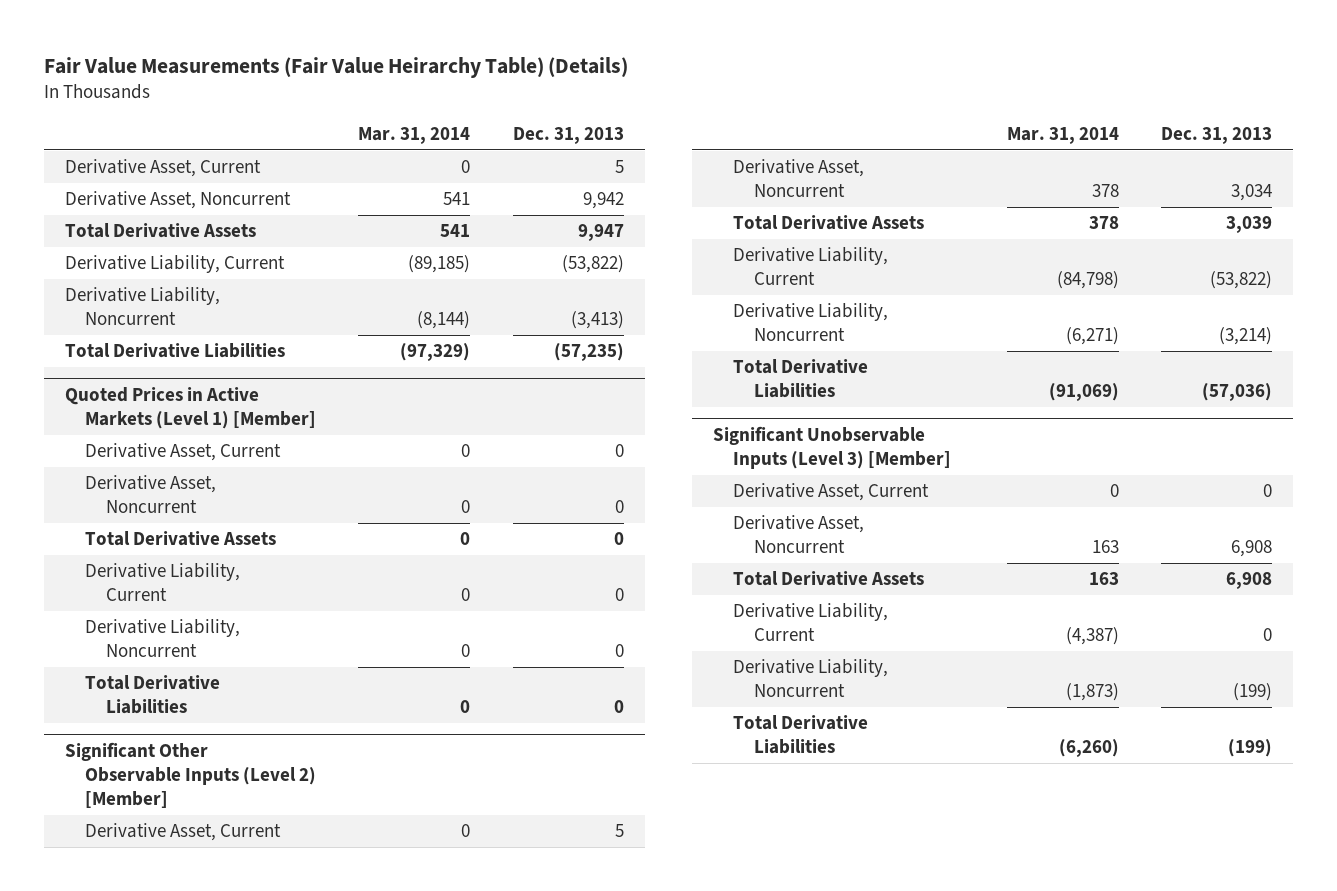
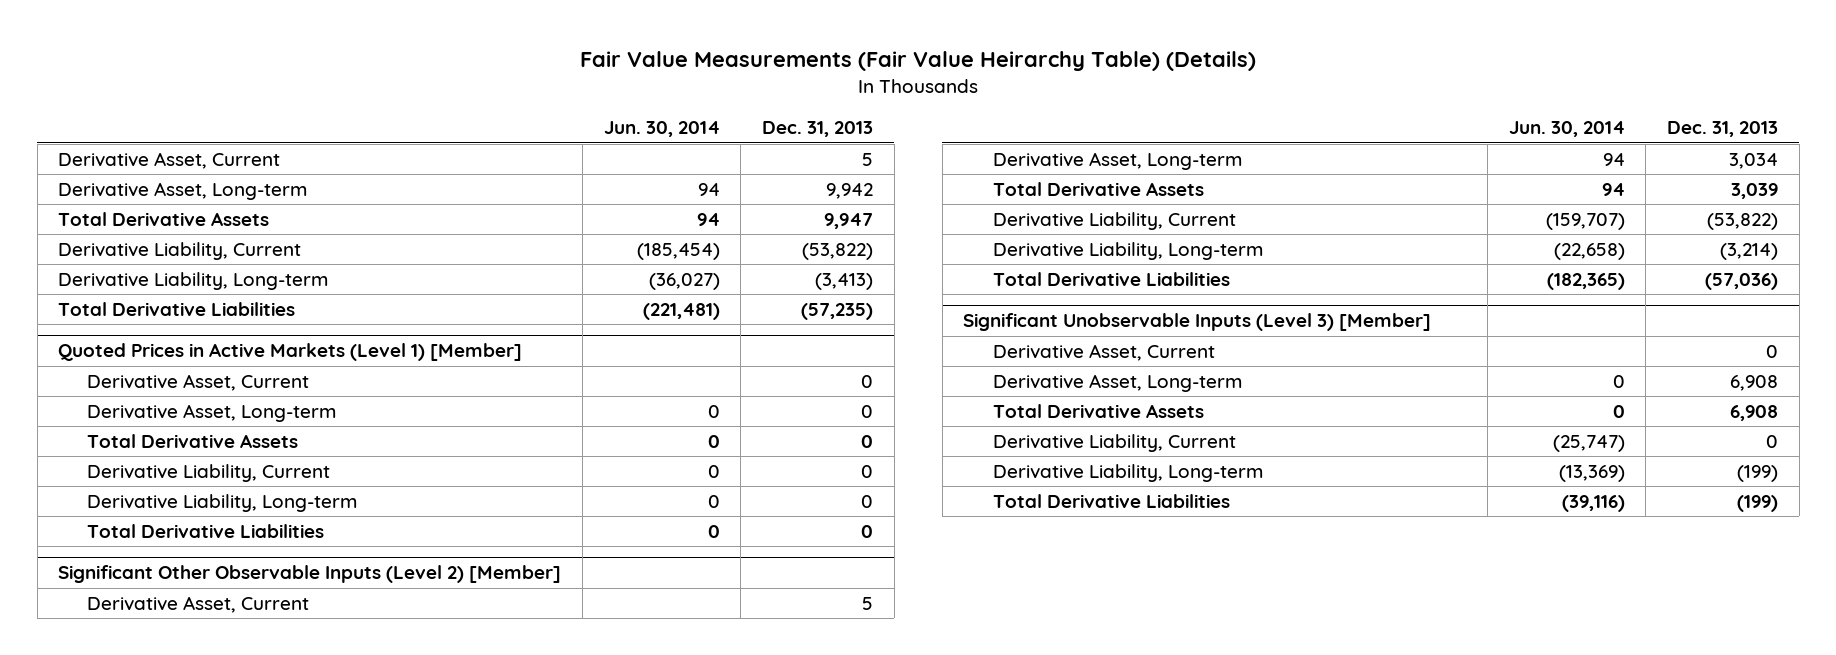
[358,126,471,144] Mar. 31, 2014 -> none
none -> [603,121,720,138] Jun. 30, 2014
[64,191,291,210] Derivative Asset, Noncurrent -> [58,182,308,201] Derivative Asset, Long-term
[64,287,220,326] Derivative Liability, Noncurrent -> [58,272,329,291] Derivative Liability, Long-term
[85,475,217,514] Derivative Asset, Noncurrent -> [87,404,337,423] Derivative Asset, Long-term
[85,619,241,658] Derivative Liability, Noncurrent -> [87,494,358,513] Derivative Liability, Long-term
[733,159,865,198] Derivative Asset, Noncurrent -> [992,152,1242,171] Derivative Asset, Long-term
[733,303,889,342] Derivative Liability, Noncurrent -> [992,242,1263,261] Derivative Liability, Long-term
[733,515,865,554] Derivative Asset, Noncurrent -> [992,374,1242,393] Derivative Asset, Long-term
[733,659,889,698] Derivative Liability, Noncurrent -> [992,464,1263,483] Derivative Liability, Long-term

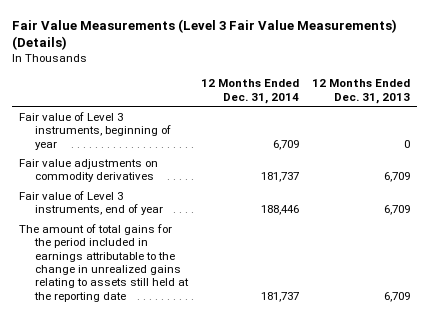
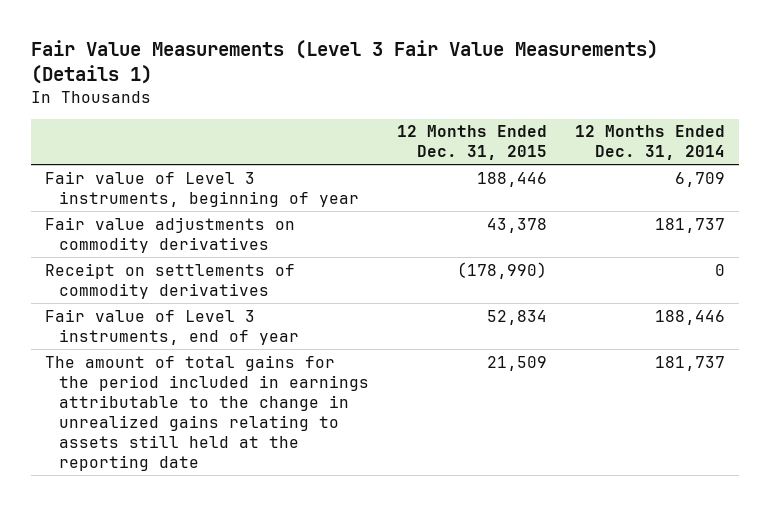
[12,18,398,51] Fair Value Measurements (Level 3 Fair Value Measurements) (Details) -> [31,40,659,85] Fair Value Measurements (Level 3 Fair Value Measurements) (Details 1)
[312,79,411,104] 12 Months Ended Dec. 31, 2013 -> none
none -> [397,125,548,161] 12 Months Ended Dec. 31, 2015
none -> [45,262,296,299] Receipt on settlements of commodity derivatives

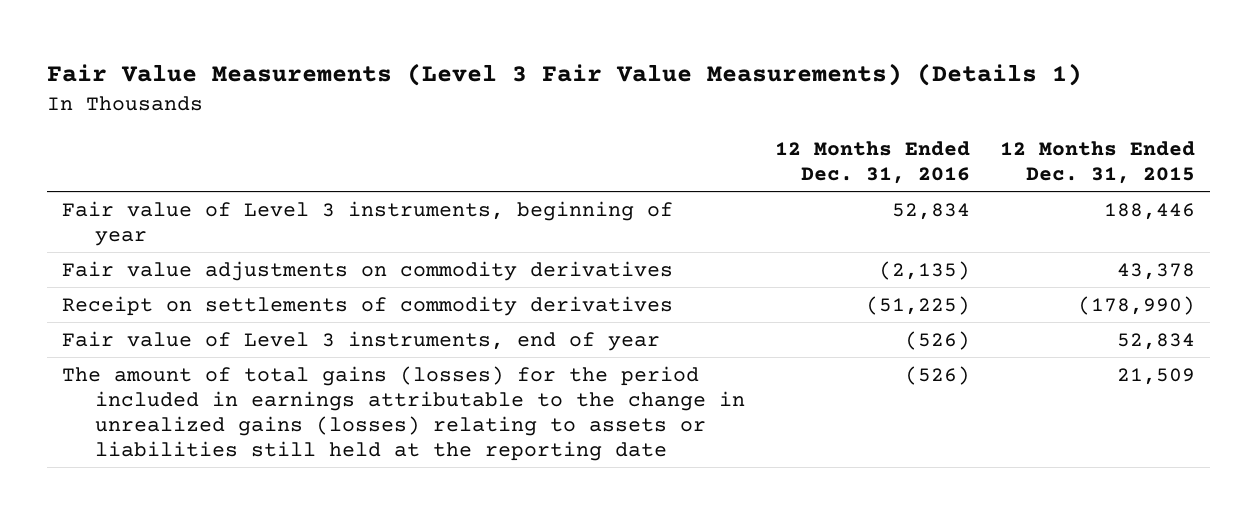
[575,125,726,161] 12 Months Ended Dec. 31, 2014 -> none
none -> [775,141,971,185] 12 Months Ended Dec. 31, 2016
[45,354,369,472] The amount of total gains for the period included in earnings attributable to the change in unrealized gains relating to assets still held at the reporting date -> [61,365,746,461] The amount of total gains (losses) for the period included in earnings attributable to the change in unrealized gains (losses) relating to assets or liabilities still held at the reporting date

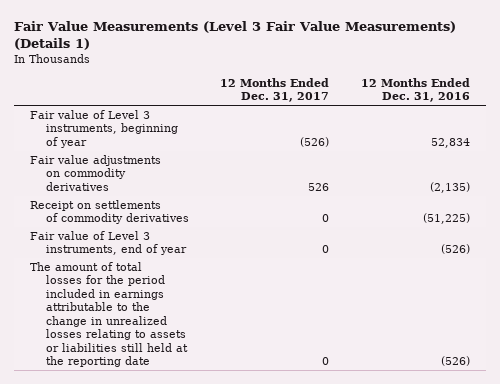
[1000,141,1196,185] 12 Months Ended Dec. 31, 2015 -> none
none -> [220,77,330,103] 12 Months Ended Dec. 31, 2017
[61,365,746,461] The amount of total gains (losses) for the period included in earnings attributable to the change in unrealized gains (losses) relating to assets or liabilities still held at the reporting date -> [29,261,188,368] The amount of total losses for the period included in earnings attributable to the change in unrealized losses relating to assets or liabilities still held at the reporting date

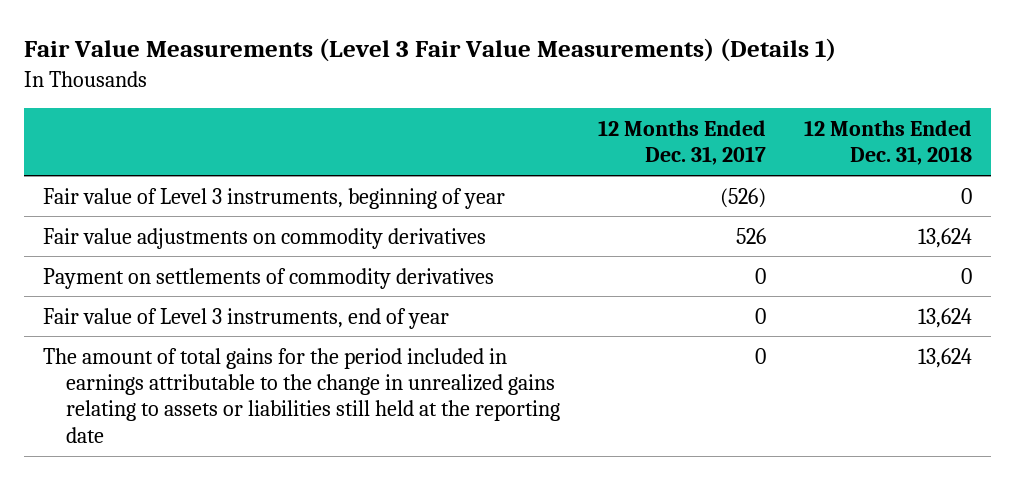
[361,77,471,103] 12 Months Ended Dec. 31, 2016 -> none
none -> [804,119,973,166] 12 Months Ended Dec. 31, 2018
[29,199,189,225] Receipt on settlements of commodity derivatives -> [42,267,494,289] Payment on settlements of commodity derivatives
[29,261,188,368] The amount of total losses for the period included in earnings attributable to the change in unrealized losses relating to assets or liabilities still held at the reporting date -> [42,347,560,443] The amount of total gains for the period included in earnings attributable to the change in unrealized gains relating to assets or liabilities still held at the reporting date

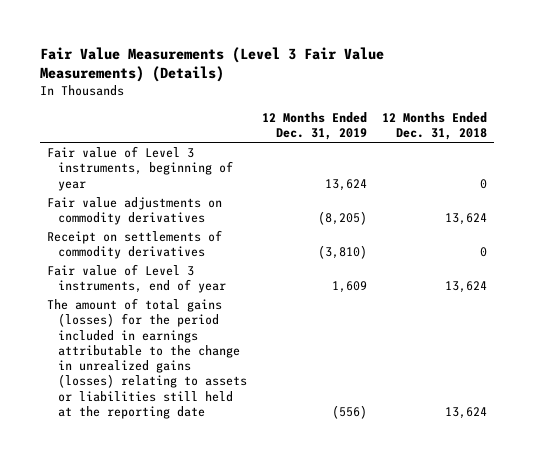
[23,38,836,63] Fair Value Measurements (Level 3 Fair Value Measurements) (Details 1) -> [39,46,384,83] Fair Value Measurements (Level 3 Fair Value Measurements) (Details)
[597,119,766,166] 12 Months Ended Dec. 31, 2017 -> none
none -> [262,111,368,140] 12 Months Ended Dec. 31, 2019
[42,267,494,289] Payment on settlements of commodity derivatives -> [46,229,222,260] Receipt on settlements of commodity derivatives
[42,347,560,443] The amount of total gains for the period included in earnings attributable to the change in unrealized gains relating to assets or liabilities still held at the reporting date -> [46,297,248,420] The amount of total gains (losses) for the period included in earnings attributable to the change in unrealized gains (losses) relating to assets or liabilities still held at the reporting date

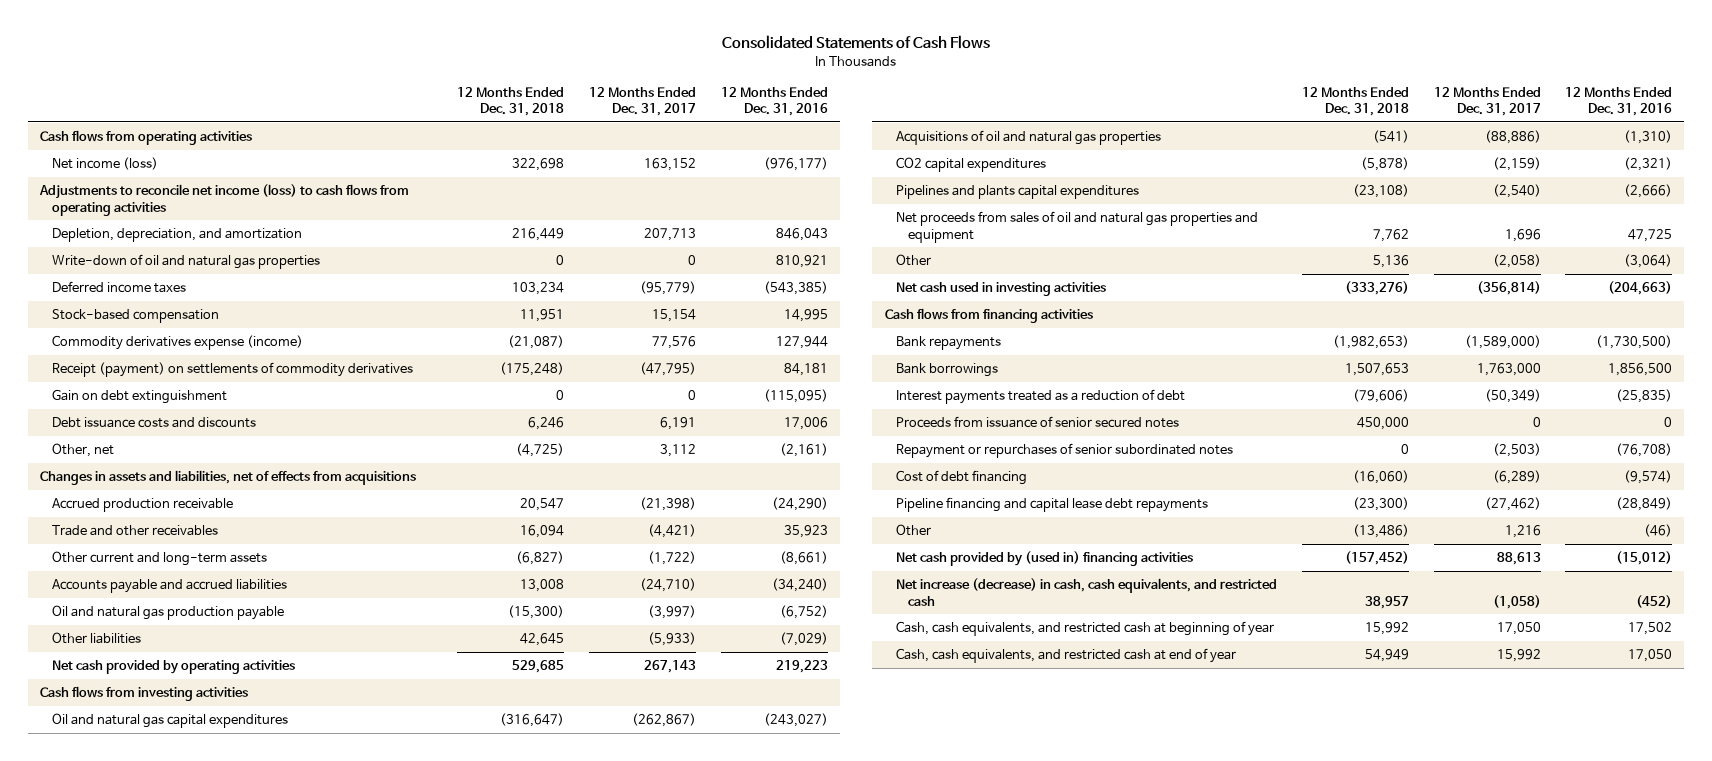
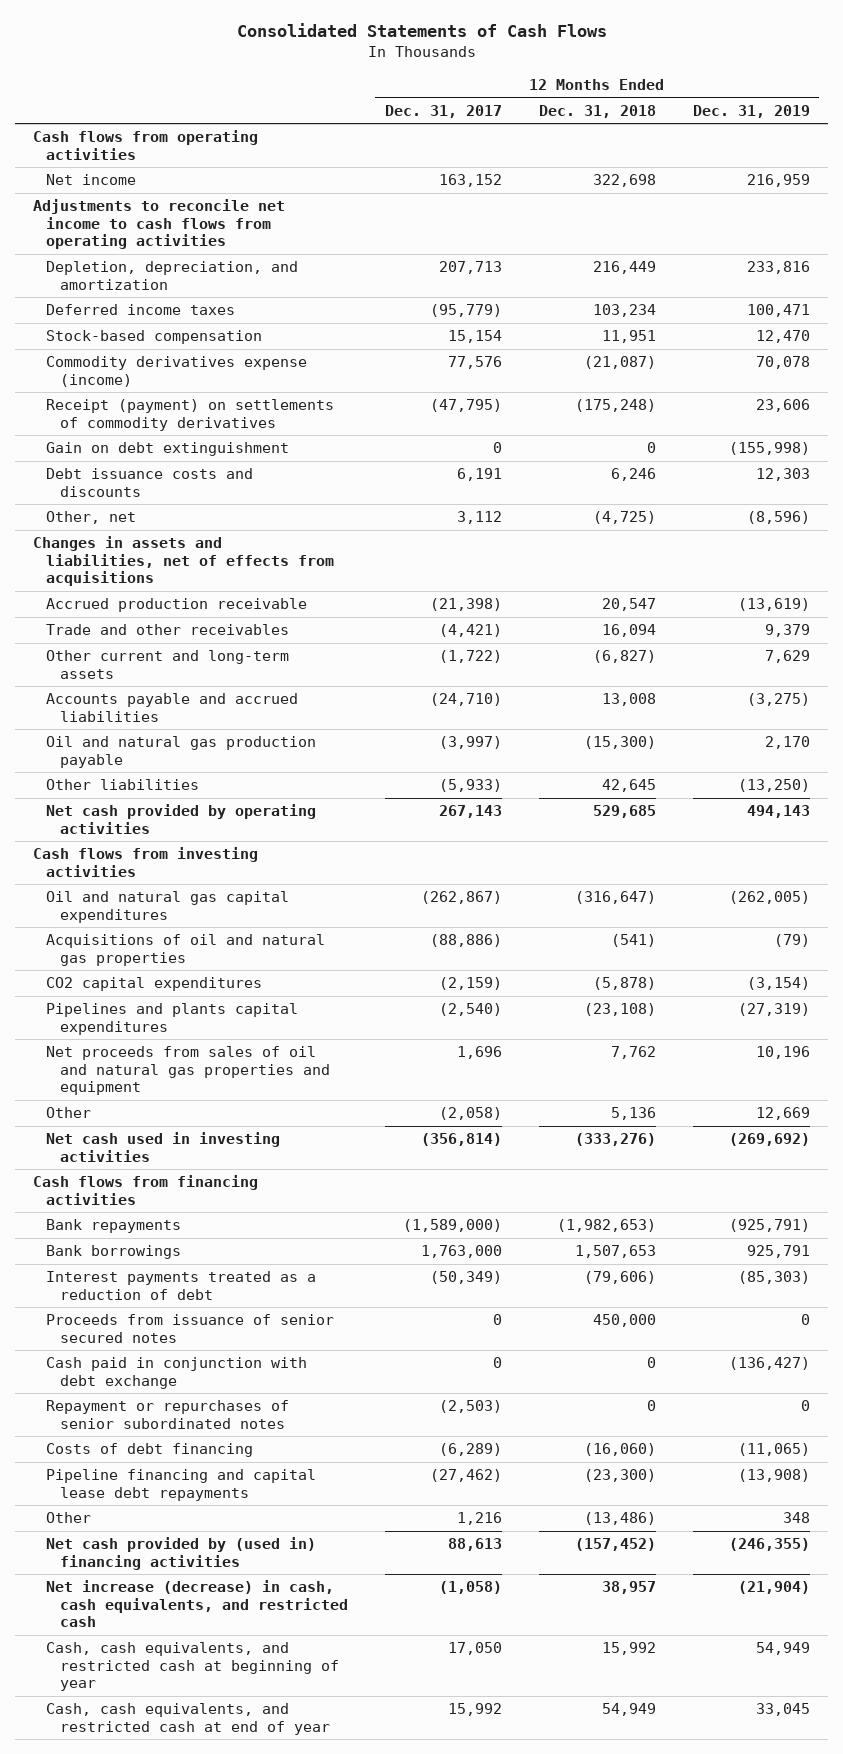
[720,86,828,117] 12 Months Ended Dec. 31, 2016 -> none
none -> [692,104,810,118] Dec. 31, 2019
[51,156,158,170] Net income (loss) -> [46,174,137,186] Net income
[39,183,410,216] Adjustments to reconcile net income (loss) to cash flows from operating activities -> [33,199,286,250] Adjustments to reconcile net income to cash flows from operating activities
[51,253,320,269] Write-down of oil and natural gas properties -> none
none -> [46,1357,308,1389] Cash paid in conjunction with debt exchange
[896,469,1028,485] Cost of debt financing -> [46,1443,254,1458] Costs of debt financing

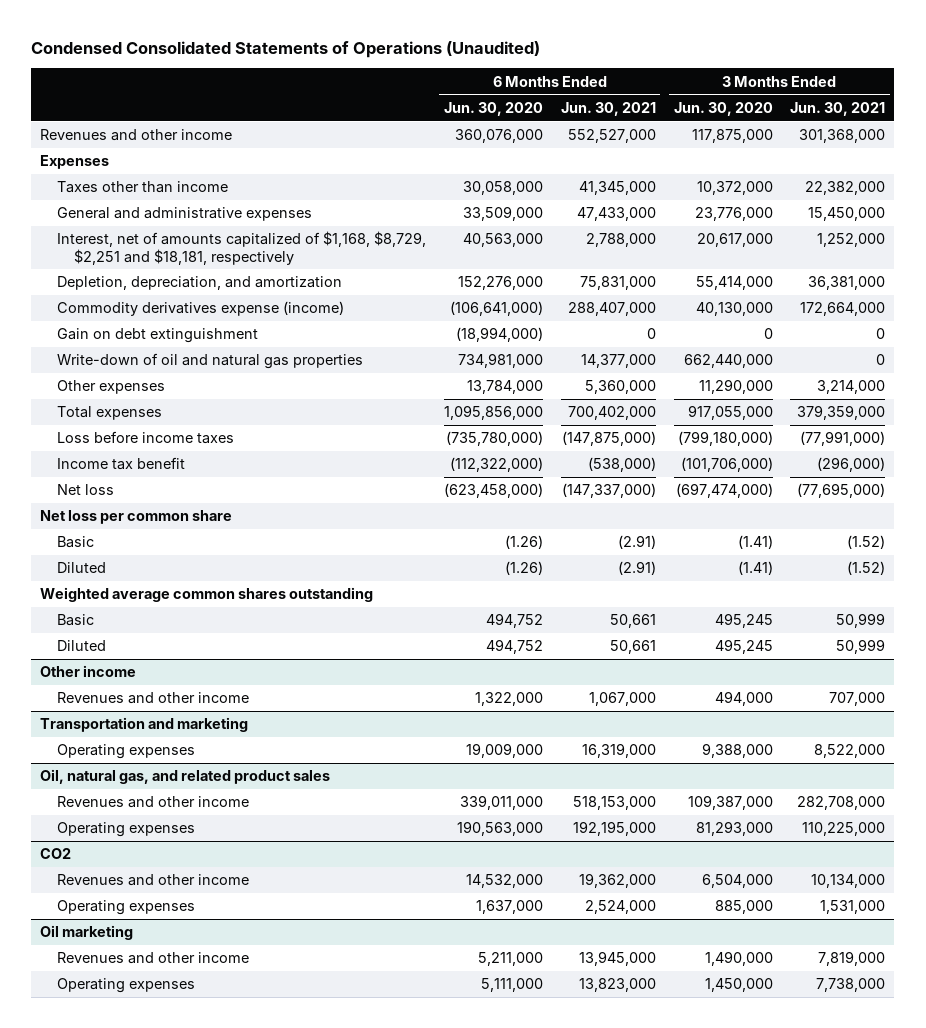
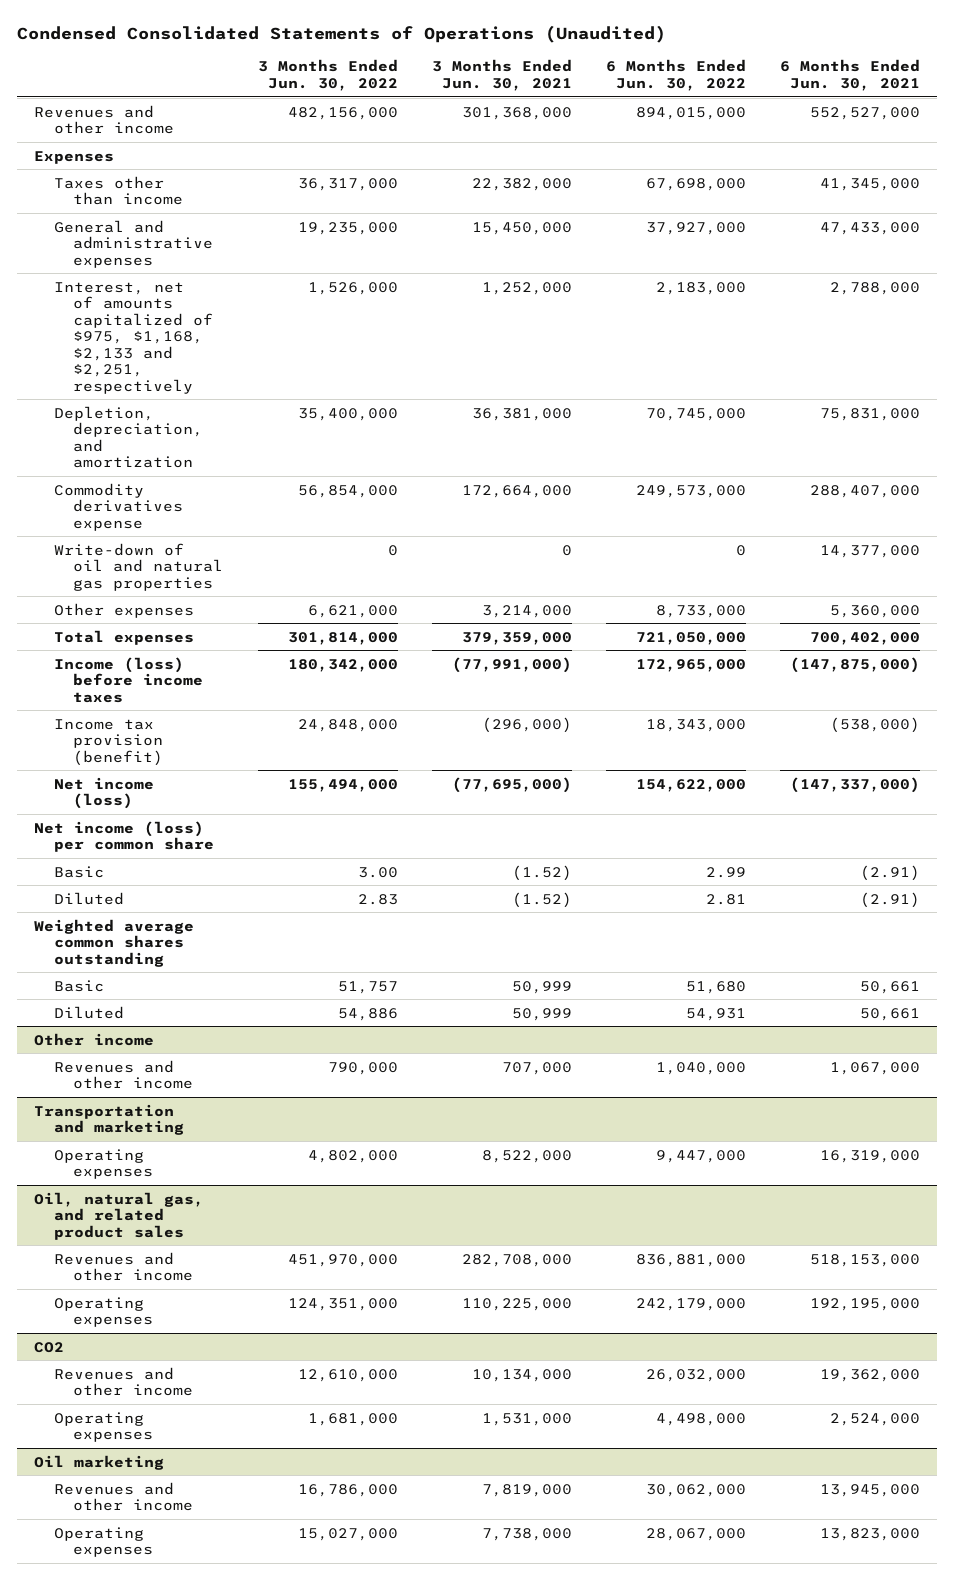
[443,101,543,116] Jun. 30, 2020 -> none
[673,101,773,116] Jun. 30, 2020 -> none
none -> [257,59,398,91] 3 Months Ended Jun. 30, 2022
none -> [606,59,747,91] 6 Months Ended Jun. 30, 2022
[57,231,427,265] Interest, net of amounts capitalized of $1,168, $8,729, $2,251 and $18,181, respectively -> [53,281,214,394] Interest, net of amounts capitalized of $975, $1,168, $2,133 and $2,251, respectively
[57,328,259,344] Gain on debt extinguishment -> none
[57,301,345,317] Commodity derivatives expense (income) -> [53,482,184,531] Commodity derivatives expense
[57,431,235,445] Loss before income taxes -> [53,656,204,703] Income (loss) before income taxes
[57,457,186,471] Income tax benefit -> [53,718,164,766] Income tax provision (benefit)
[57,484,115,496] Net loss -> [53,776,154,810] Net income (loss)
[40,510,233,525] Net loss per common share -> [33,820,214,853] Net income (loss) per common share

